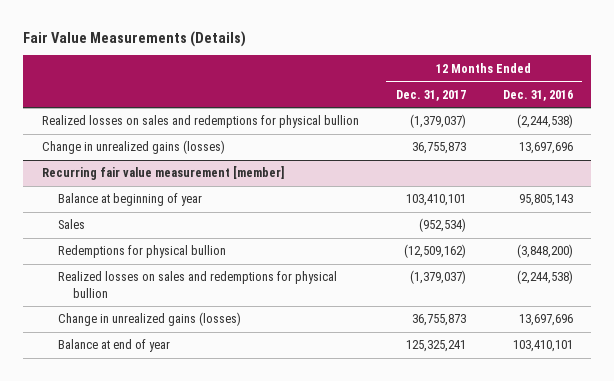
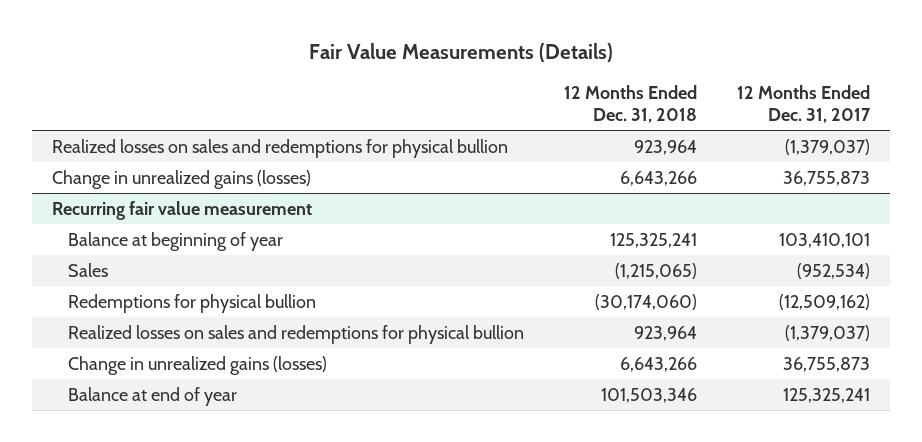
[502,89,573,101] Dec. 31, 2016 -> none
none -> [563,84,697,124] 12 Months Ended Dec. 31, 2018
[41,166,284,181] Recurring fair value measurement [member] -> [51,200,312,220] Recurring fair value measurement

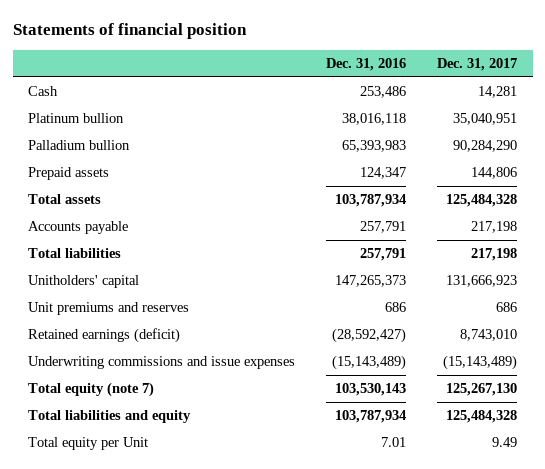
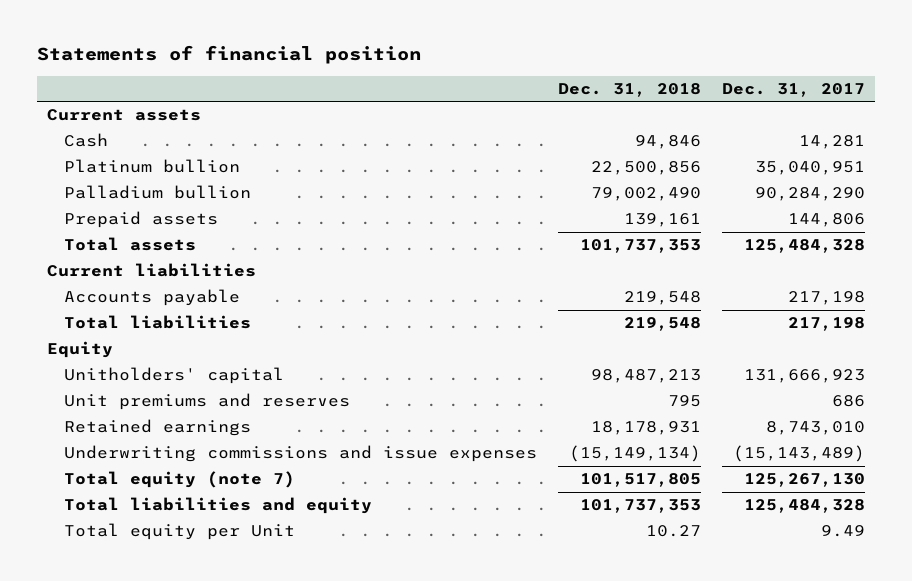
[326,58,407,72] Dec. 31, 2016 -> none
none -> [557,82,701,97] Dec. 31, 2018
none -> [47,109,202,122] Current assets
none -> [47,263,257,278] Current liabilities
none -> [47,341,114,359] Equity
[28,328,181,344] Retained earnings (deficit) -> [63,419,251,437] Retained earnings

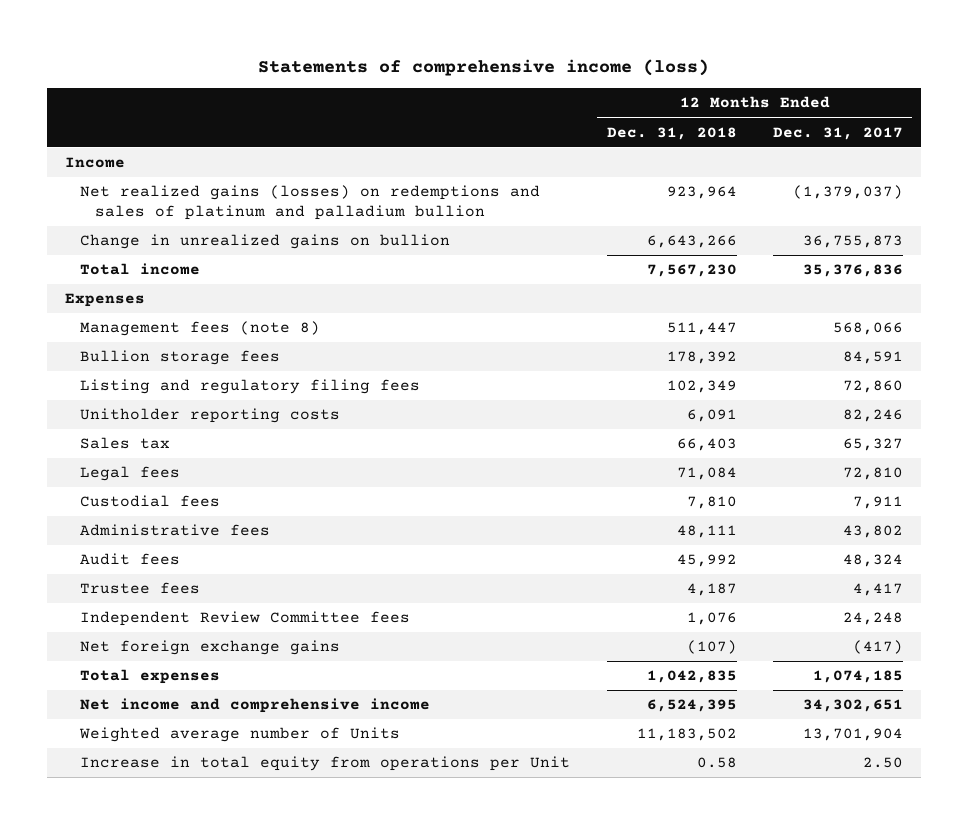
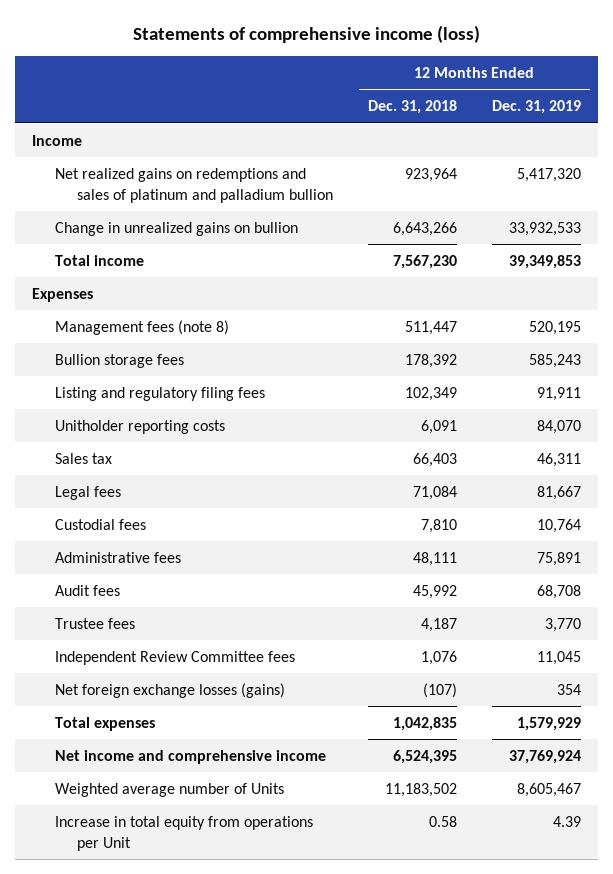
[772,126,903,140] Dec. 31, 2017 -> none
none -> [491,100,581,115] Dec. 31, 2019
[80,185,541,221] Net realized gains (losses) on redemptions and sales of platinum and palladium bullion -> [54,167,334,203] Net realized gains on redemptions and sales of platinum and palladium bullion
[80,640,341,656] Net foreign exchange gains -> [54,682,285,698] Net foreign exchange losses (gains)

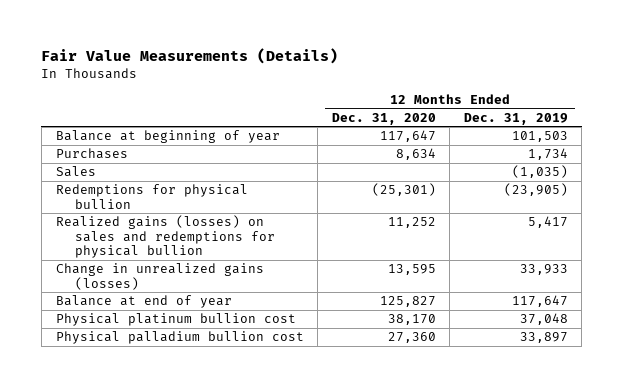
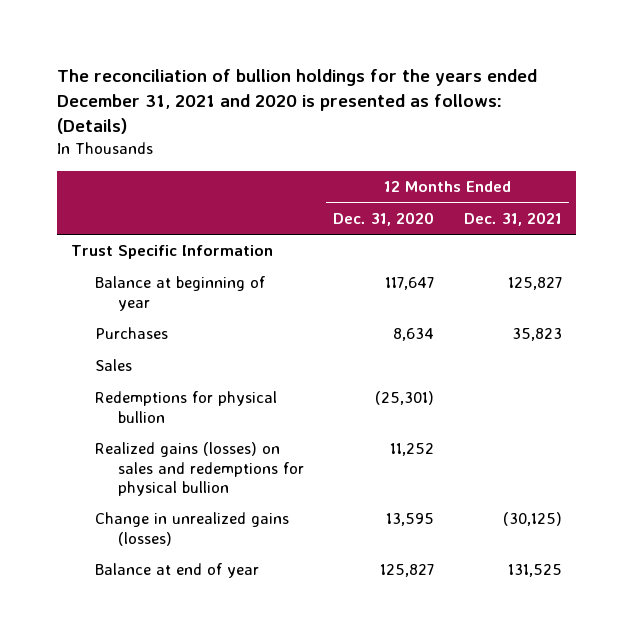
[41,48,339,65] Fair Value Measurements (Details) -> [56,68,537,135] The reconciliation of bullion holdings for the years ended December 31, 2021 and 2020 is presented as follows: (Details)
[463,112,568,125] Dec. 31, 2019 -> none
none -> [463,212,562,227] Dec. 31, 2021
none -> [71,245,274,260] Trust Specific Information
[55,313,296,327] Physical platinum bullion cost -> none
[55,331,304,345] Physical palladium bullion cost -> none

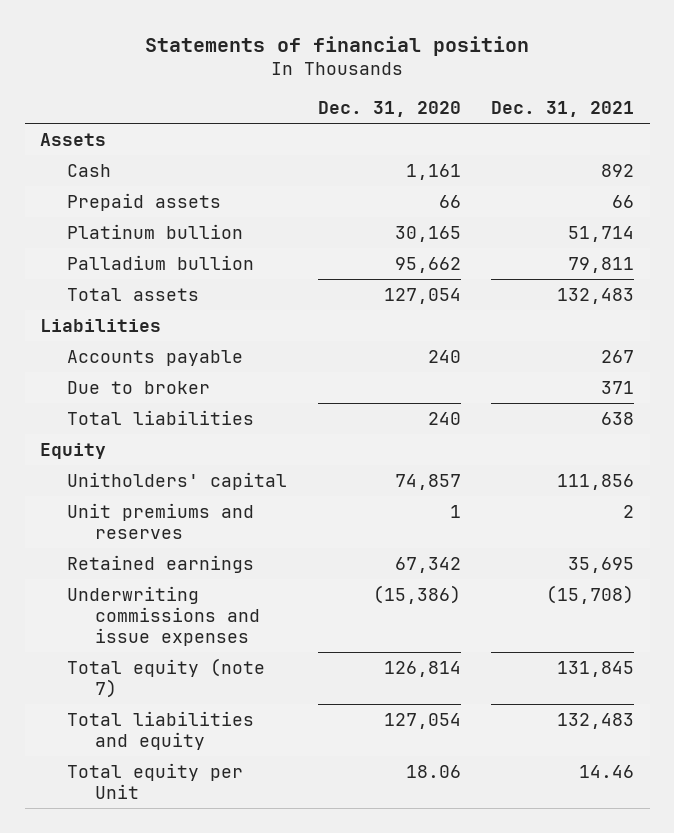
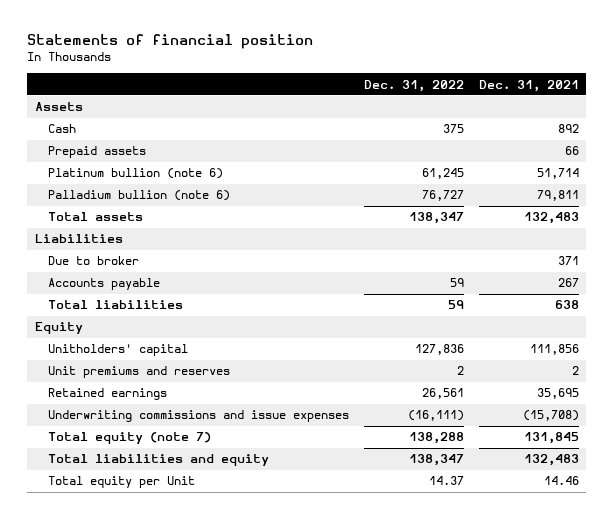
[317,101,461,118] Dec. 31, 2020 -> none
none -> [363,79,464,92] Dec. 31, 2022
[67,223,244,239] Platinum bullion -> [47,168,223,180] Platinum bullion (note 6)
[67,254,255,270] Palladium bullion -> [47,190,230,202] Palladium bullion (note 6)
[67,349,244,366] Accounts payable -> [47,278,160,291] Accounts payable

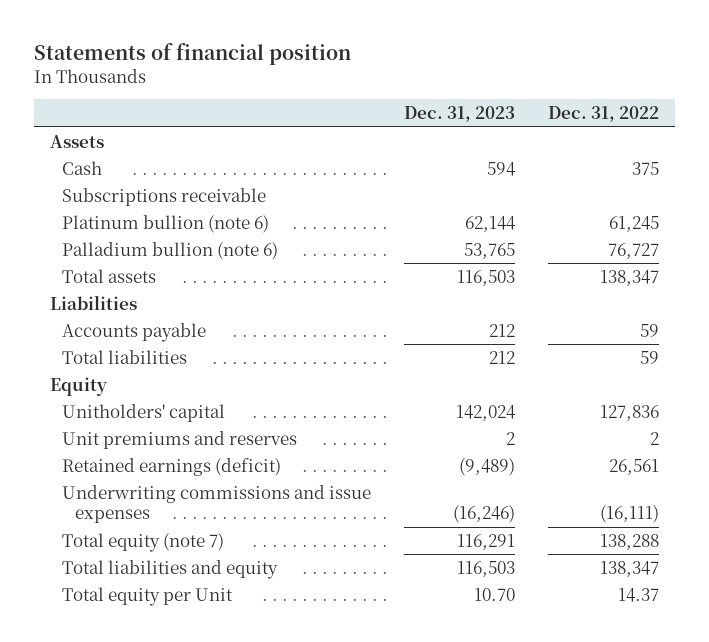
[478,79,579,92] Dec. 31, 2021 -> none
none -> [404,106,516,123] Dec. 31, 2023
[47,146,146,159] Prepaid assets -> none
none -> [62,187,267,206] Subscriptions receivable
[47,256,139,266] Due to broker -> none
[47,388,167,401] Retained earnings -> [62,457,282,476] Retained earnings (deficit)

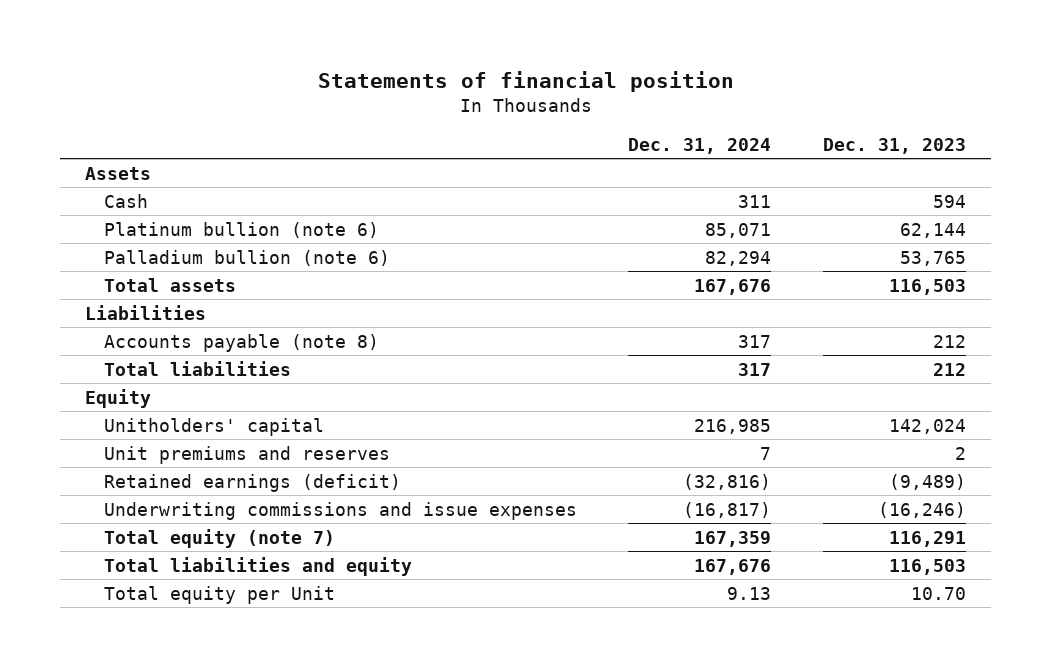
[547,106,659,123] Dec. 31, 2022 -> none
none -> [628,137,772,154] Dec. 31, 2024
[62,187,267,206] Subscriptions receivable -> none
[62,322,207,342] Accounts payable -> [103,333,379,352] Accounts payable (note 8)

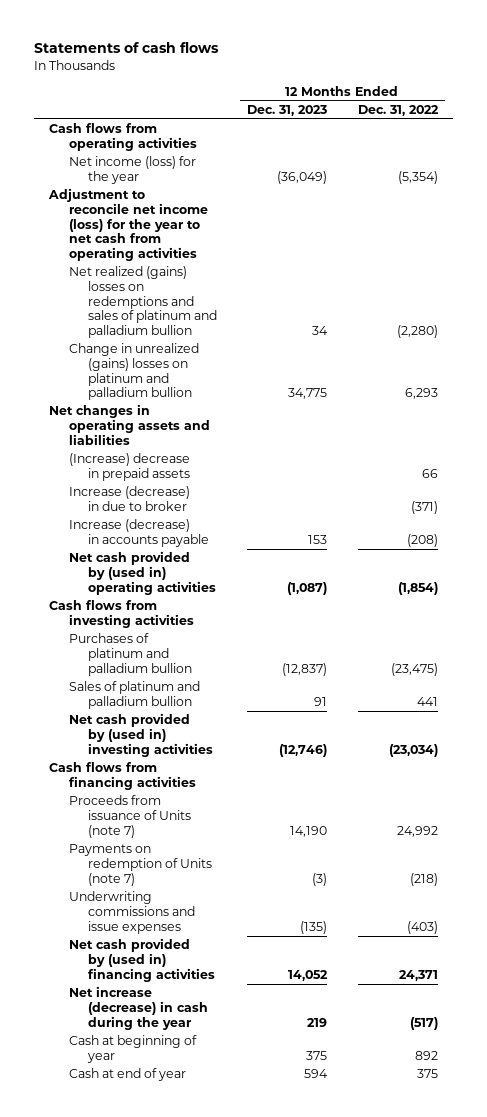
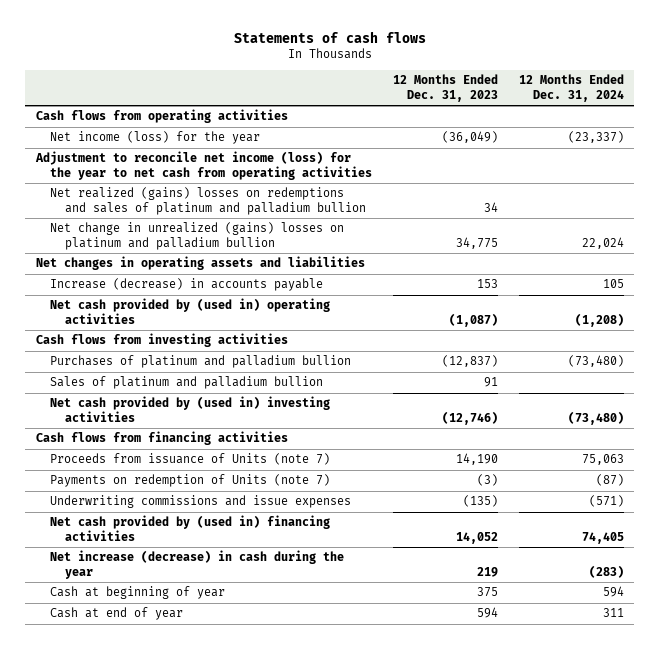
[357,104,439,116] Dec. 31, 2022 -> none
none -> [518,74,624,102] 12 Months Ended Dec. 31, 2024
[68,343,199,401] Change in unrealized (gains) losses on platinum and palladium bullion -> [50,222,345,250] Net change in unrealized (gains) losses on platinum and palladium bullion
[68,453,191,482] (Increase) decrease in prepaid assets -> none
[68,486,190,512] Increase (decrease) in due to broker -> none

